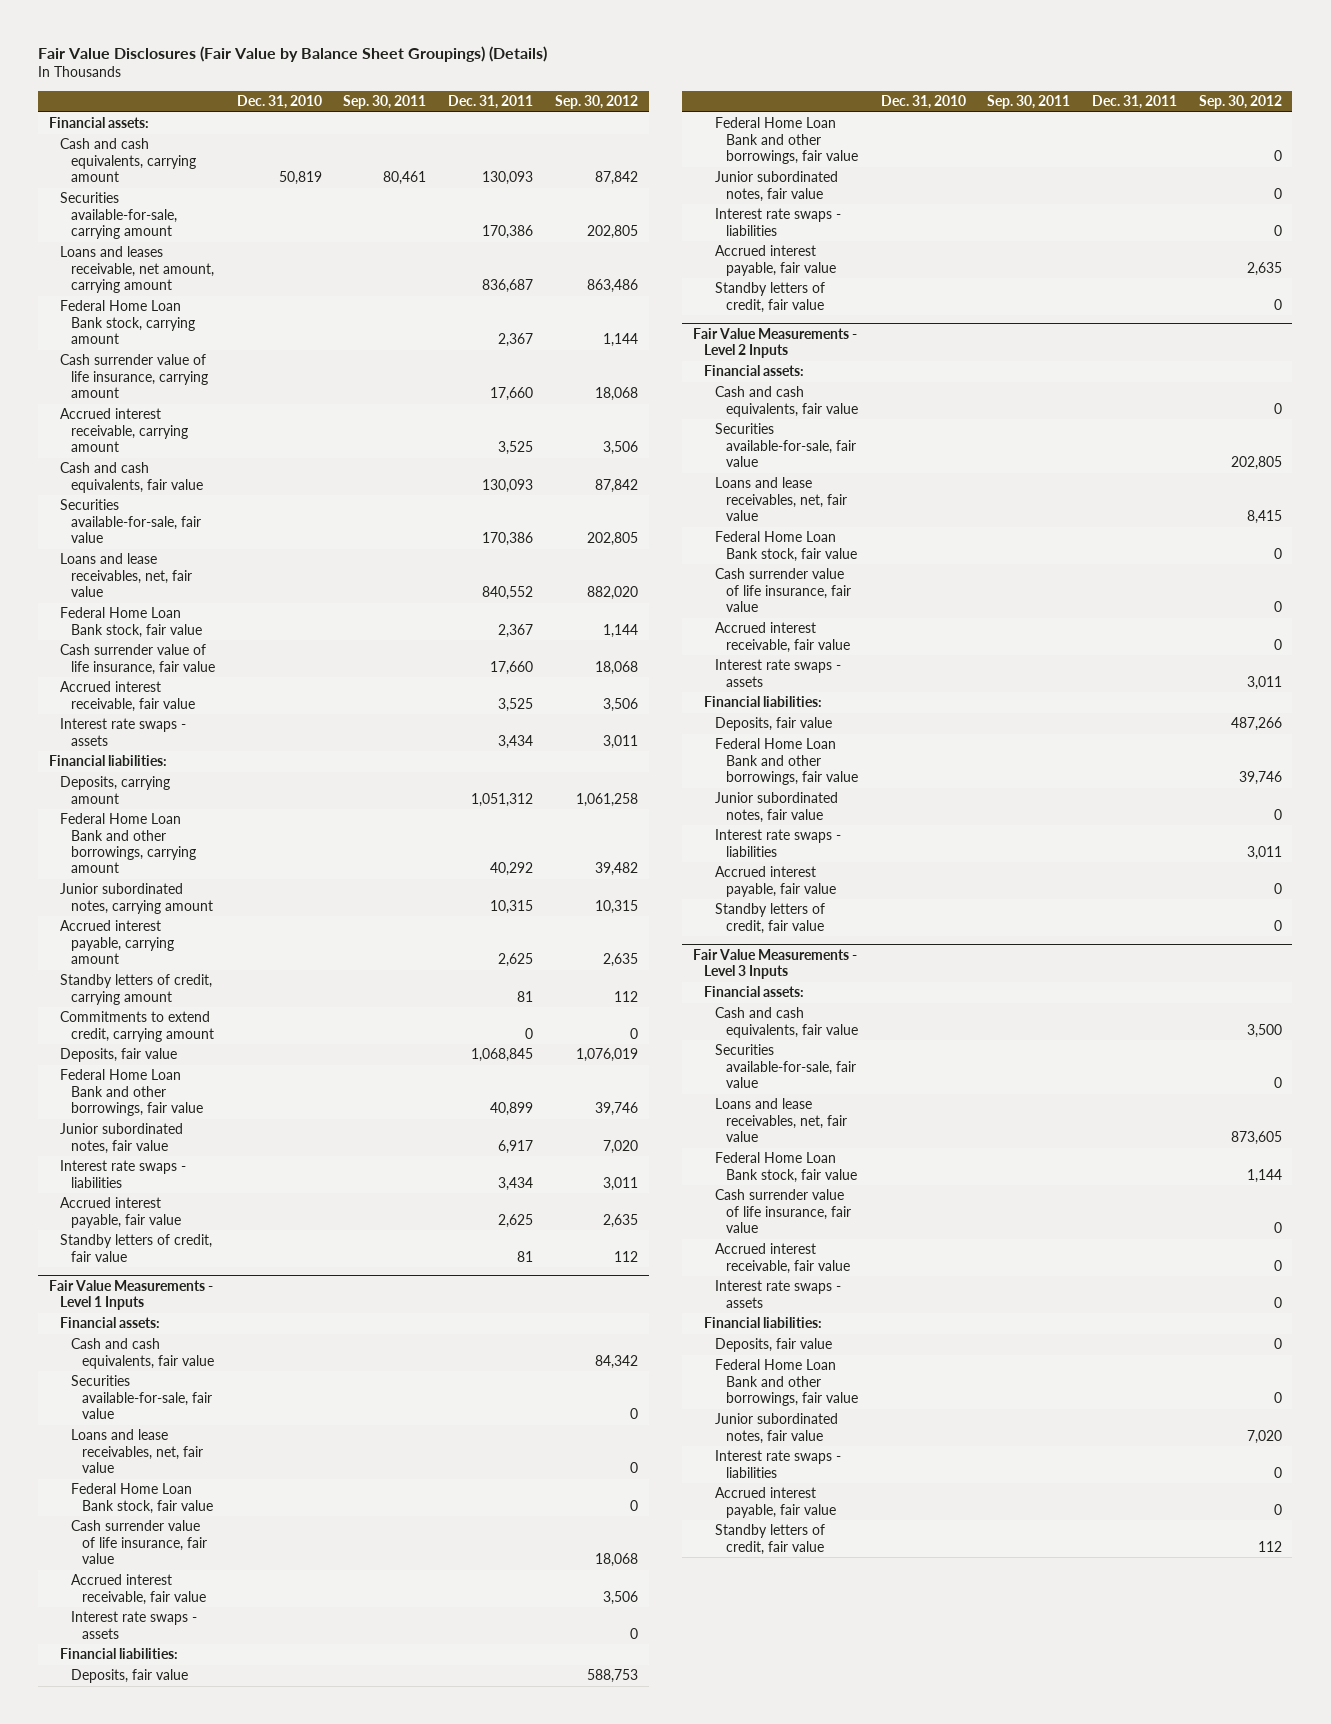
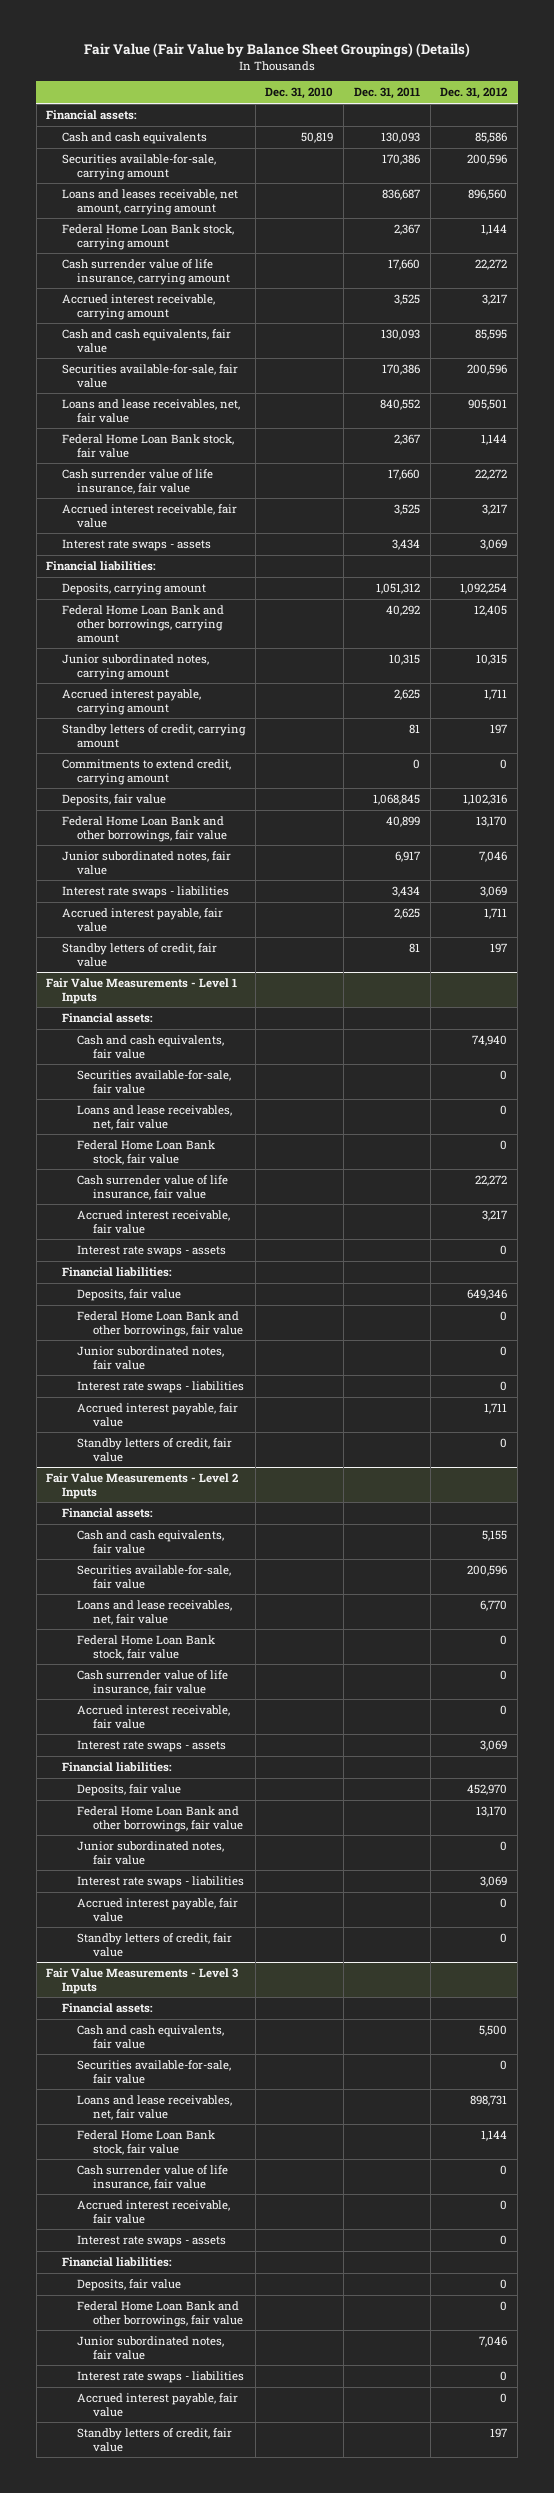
[38,46,548,63] Fair Value Disclosures (Fair Value by Balance Sheet Groupings) (Details) -> [83,43,470,58] Fair Value (Fair Value by Balance Sheet Groupings) (Details)
[343,95,427,110] Sep. 30, 2011 -> none
[554,95,638,110] Sep. 30, 2012 -> none
none -> [440,87,508,100] Dec. 31, 2012
[60,138,197,182] Cash and cash equivalents, carrying amount -> [61,131,207,144] Cash and cash equivalents

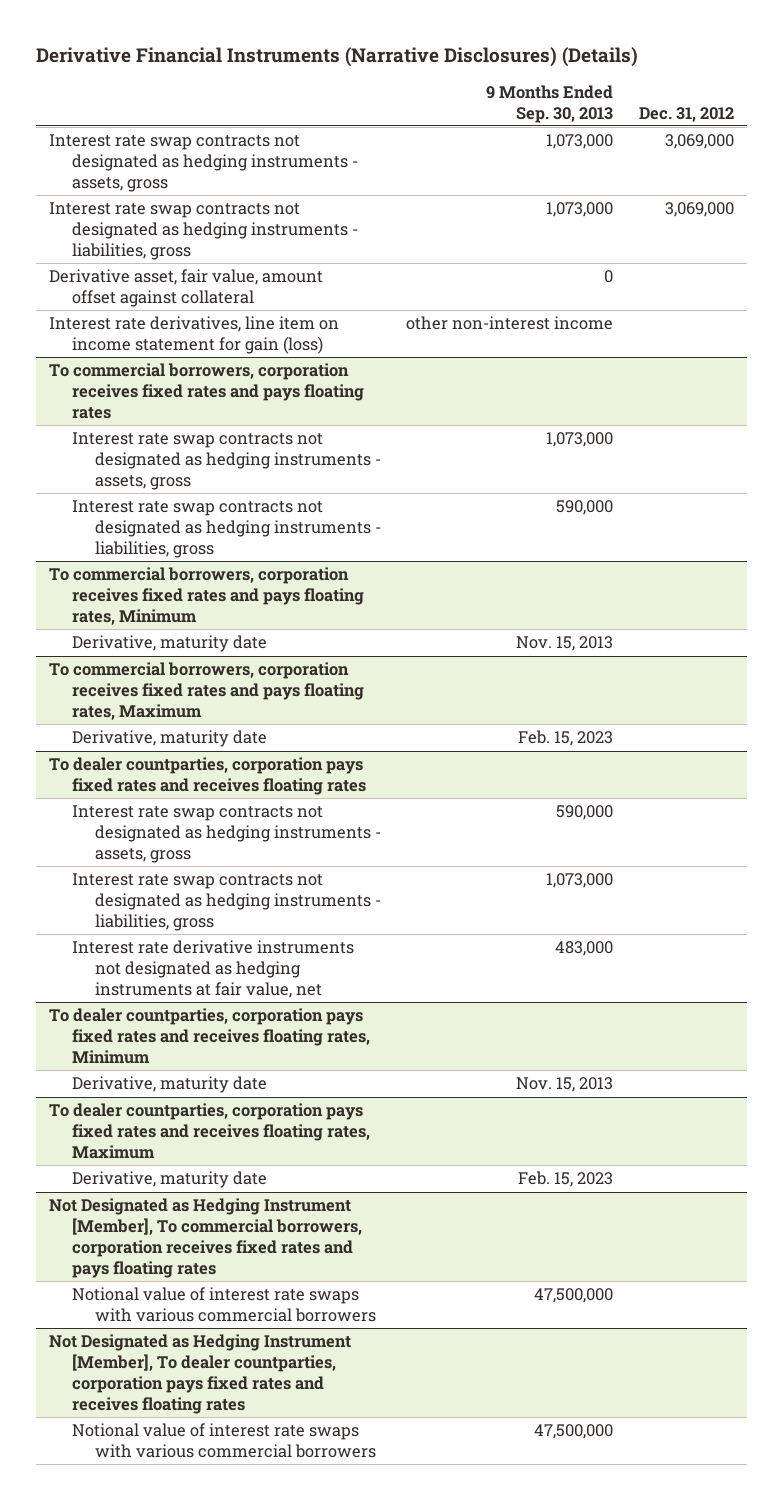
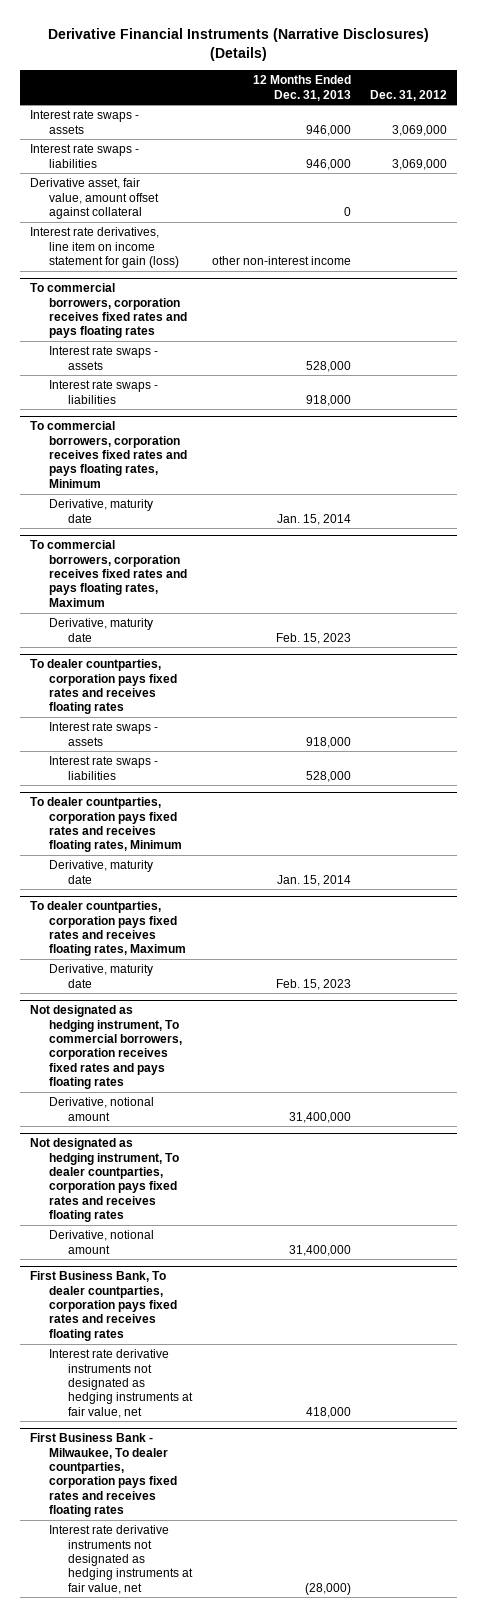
[486,84,614,123] 9 Months Ended Sep. 30, 2013 -> none
none -> [252,75,351,101] 12 Months Ended Dec. 31, 2013
[49,134,358,192] Interest rate swap contracts not designated as hedging instruments - assets, gross -> [29,110,139,134] Interest rate swaps - assets
[49,202,358,260] Interest rate swap contracts not designated as hedging instruments - liabilities, gross -> [29,144,139,168] Interest rate swaps - liabilities
[71,432,381,490] Interest rate swap contracts not designated as hedging instruments - assets, gross -> [49,346,159,370] Interest rate swaps - assets
[71,500,381,558] Interest rate swap contracts not designated as hedging instruments - liabilities, gross -> [49,380,159,404] Interest rate swaps - liabilities
[71,940,354,998] Interest rate derivative instruments not designated as hedging instruments at fair value, net -> none
[71,805,381,863] Interest rate swap contracts not designated as hedging instruments - assets, gross -> [49,722,159,746] Interest rate swaps - assets
[71,873,381,931] Interest rate swap contracts not designated as hedging instruments - liabilities, gross -> [49,756,159,780] Interest rate swaps - liabilities
[49,1198,362,1278] Not Designated as Hedging Instrument [Member], To commercial borrowers, corporation receives fixed rates and pays floating rates -> [29,1005,183,1090] Not designated as hedging instrument, To commercial borrowers, corporation receives fixed rates and pays floating rates
[71,1287,376,1323] Notional value of interest rate swaps with various commercial borrowers -> [49,1097,155,1121] Derivative, notional amount
[49,1334,352,1414] Not Designated as Hedging Instrument [Member], To dealer countparties, corporation pays fixed rates and receives floating rates -> [29,1138,180,1223] Not designated as hedging instrument, To dealer countparties, corporation pays fixed rates and receives floating rates
[71,1423,376,1459] Notional value of interest rate swaps with various commercial borrowers -> [49,1230,155,1254] Derivative, notional amount
none -> [29,1271,178,1341] First Business Bank, To dealer countparties, corporation pays fixed rates and receives floating rates
none -> [49,1349,194,1418] Interest rate derivative instruments not designated as hedging instruments at fair value, net
none -> [29,1433,178,1518] First Business Bank - Milwaukee, To dealer countparties, corporation pays fixed rates and receives floating rates
none -> [49,1525,194,1594] Interest rate derivative instruments not designated as hedging instruments at fair value, net

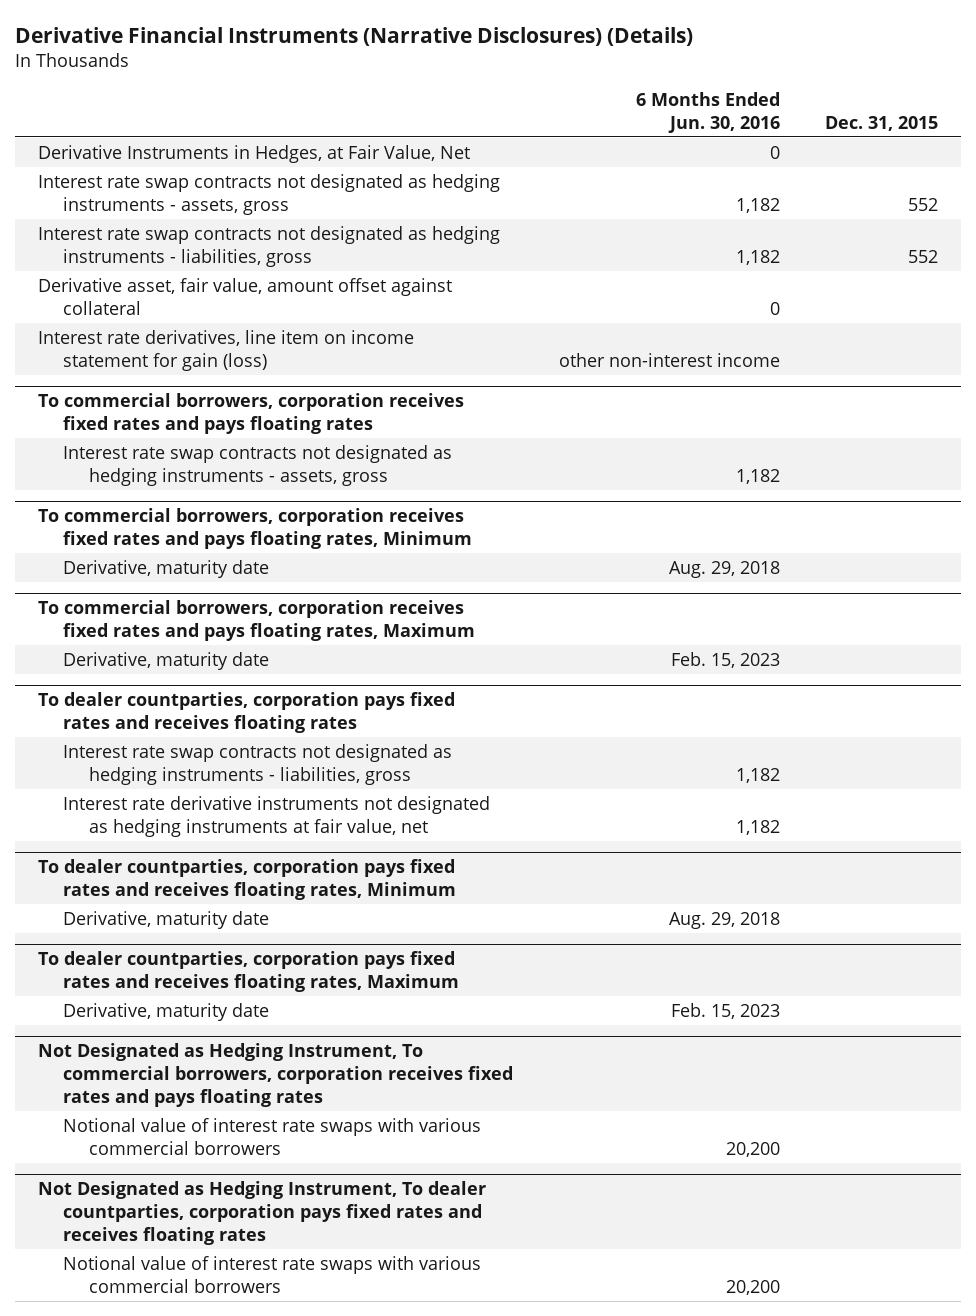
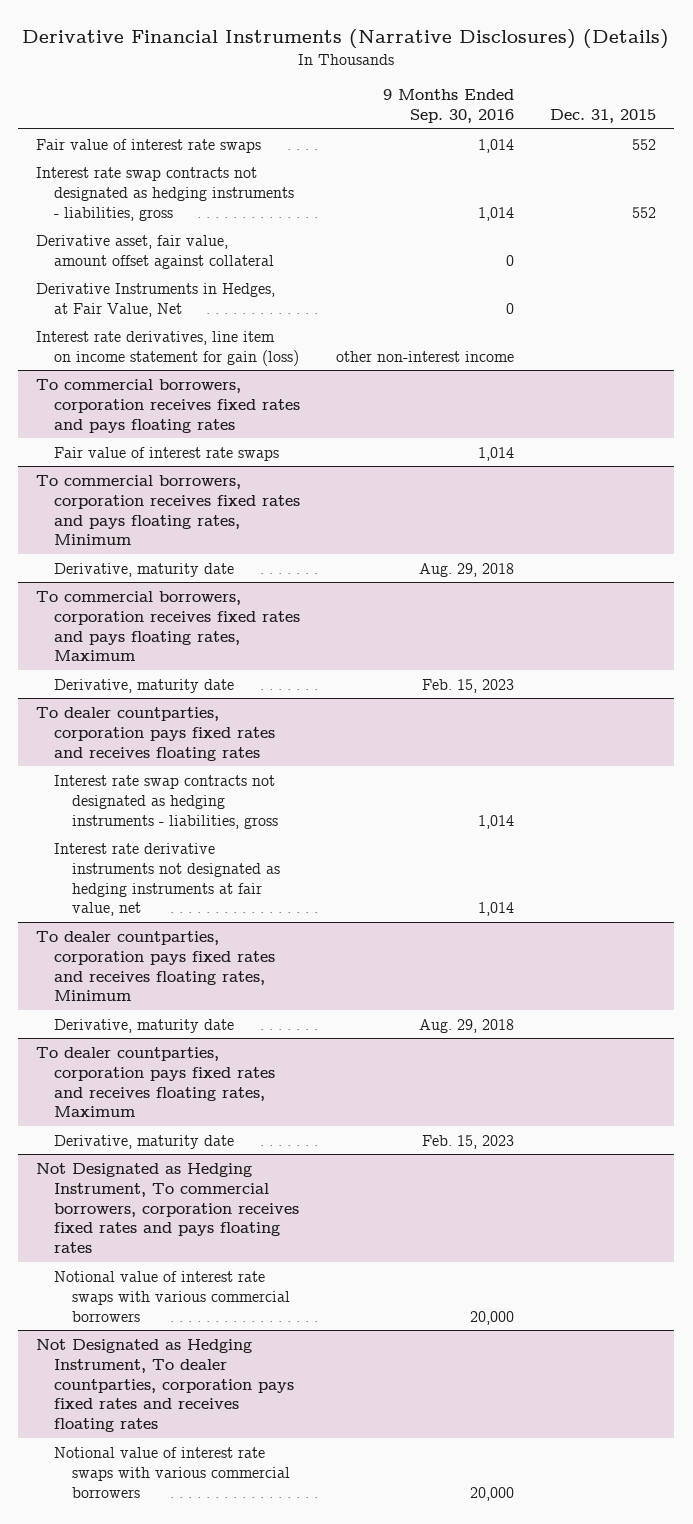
[635,91,780,133] 6 Months Ended Jun. 30, 2016 -> none
none -> [383,89,515,124] 9 Months Ended Sep. 30, 2016
[37,173,500,215] Interest rate swap contracts not designated as hedging instruments - assets, gross -> [36,138,262,153] Fair value of interest rate swaps
[37,144,470,163] Derivative Instruments in Hedges, at Fair Value, Net -> [36,282,276,317] Derivative Instruments in Hedges, at Fair Value, Net
[63,444,453,486] Interest rate swap contracts not designated as hedging instruments - assets, gross -> [54,446,280,461] Fair value of interest rate swaps

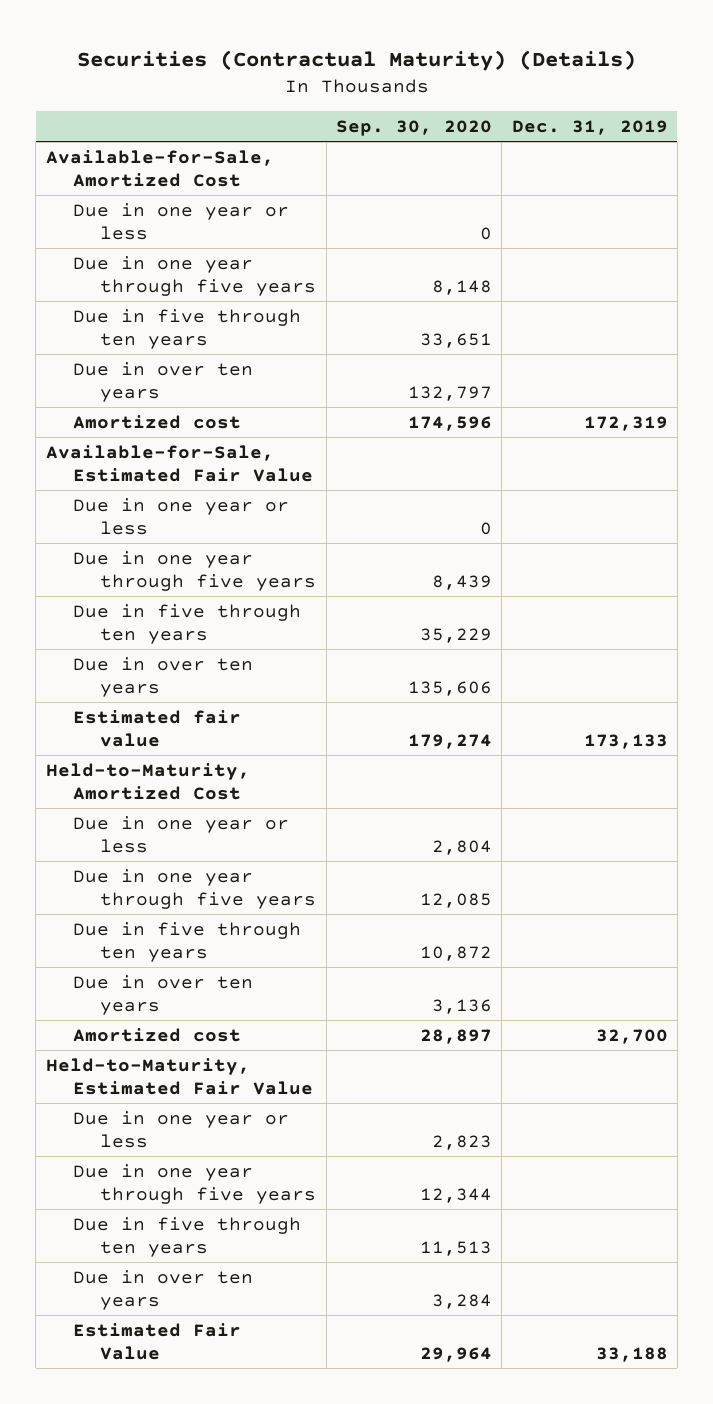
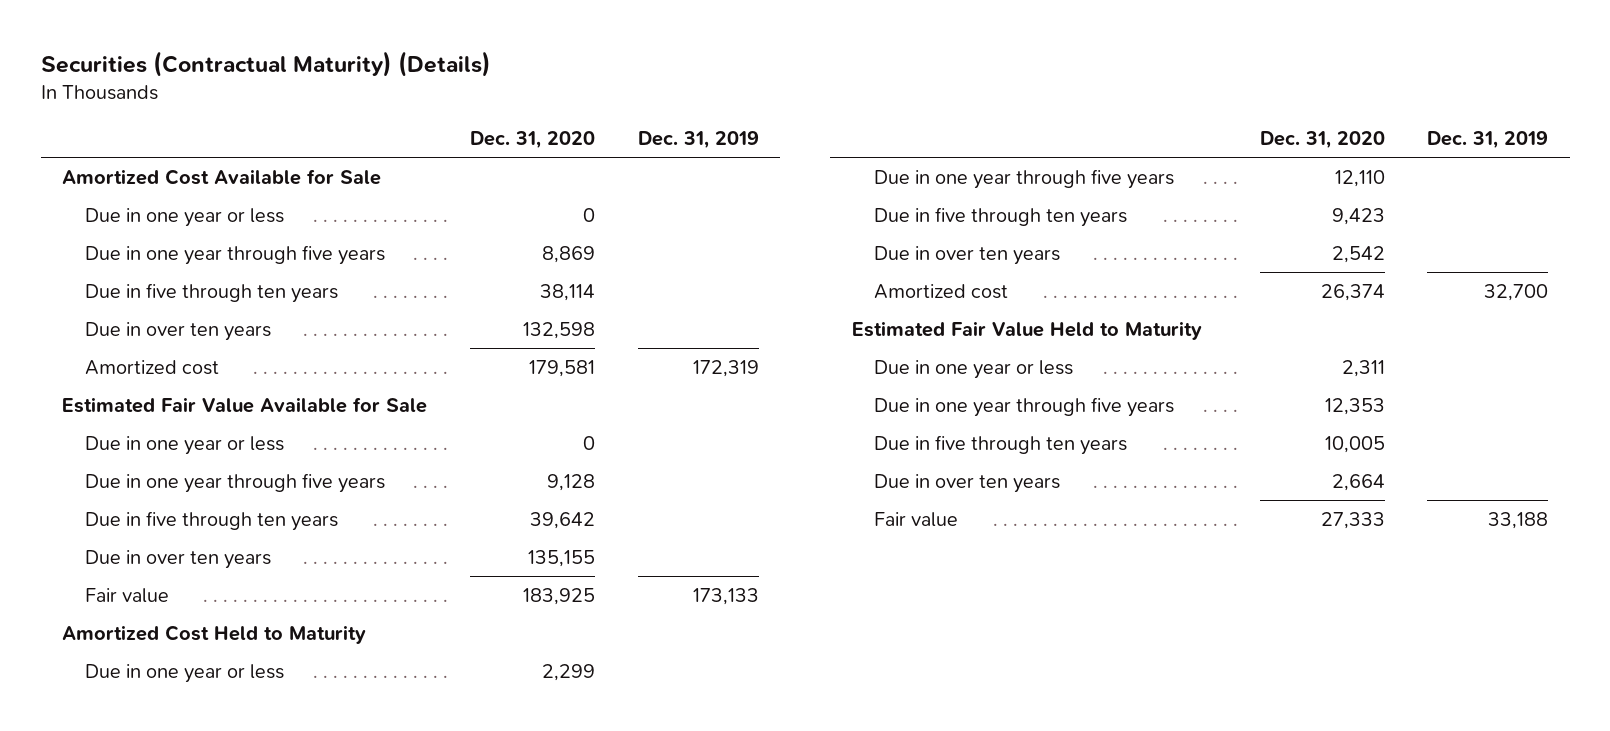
[335,119,492,136] Sep. 30, 2020 -> none
none -> [469,131,595,150] Dec. 31, 2020
[45,149,274,187] Available-for-Sale, Amortized Cost -> [61,169,381,186] Amortized Cost Available for Sale
[45,444,313,482] Available-for-Sale, Estimated Fair Value -> [61,397,427,414] Estimated Fair Value Available for Sale
[72,709,241,747] Estimated fair value -> [84,588,169,604] Fair value
[45,762,250,800] Held-to-Maturity, Amortized Cost -> [61,625,366,645] Amortized Cost Held to Maturity
[45,1057,313,1095] Held-to-Maturity, Estimated Fair Value -> [851,321,1202,341] Estimated Fair Value Held to Maturity
[72,1322,241,1360] Estimated Fair Value -> [874,512,959,528] Fair value

